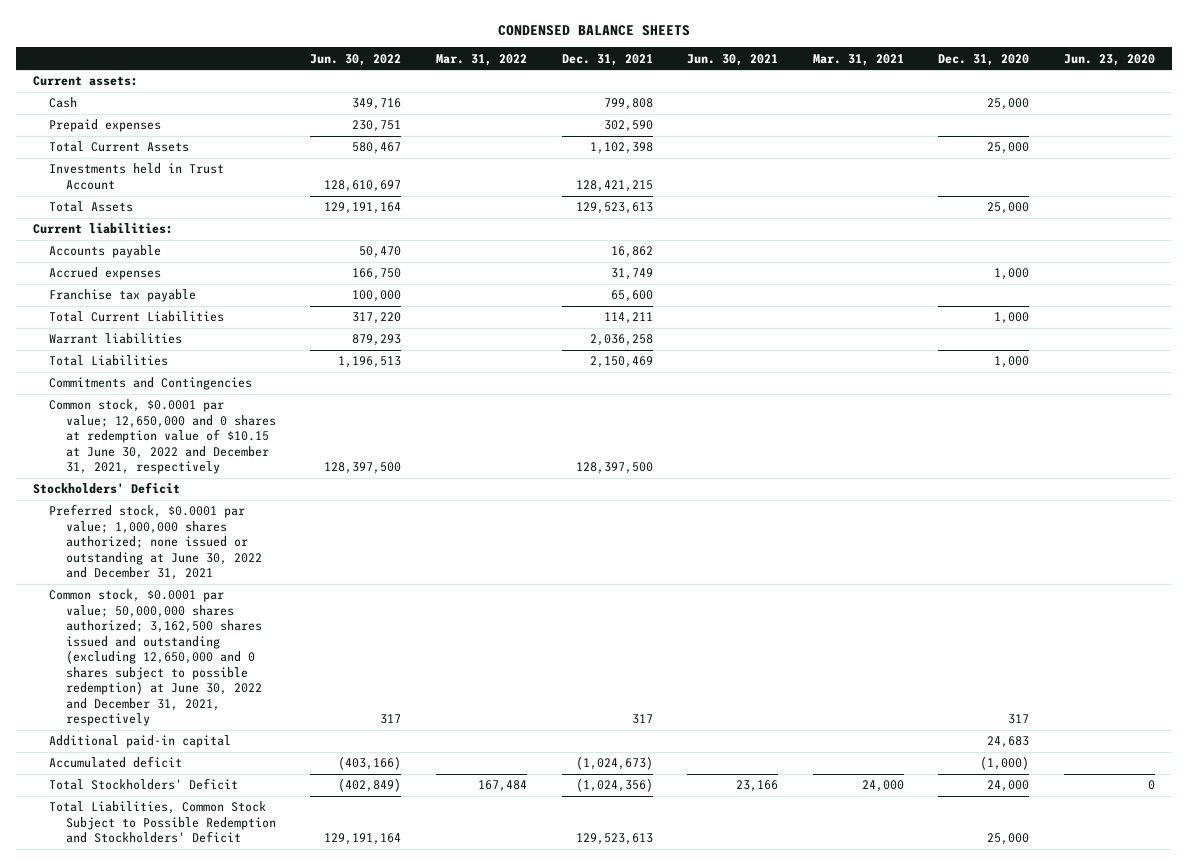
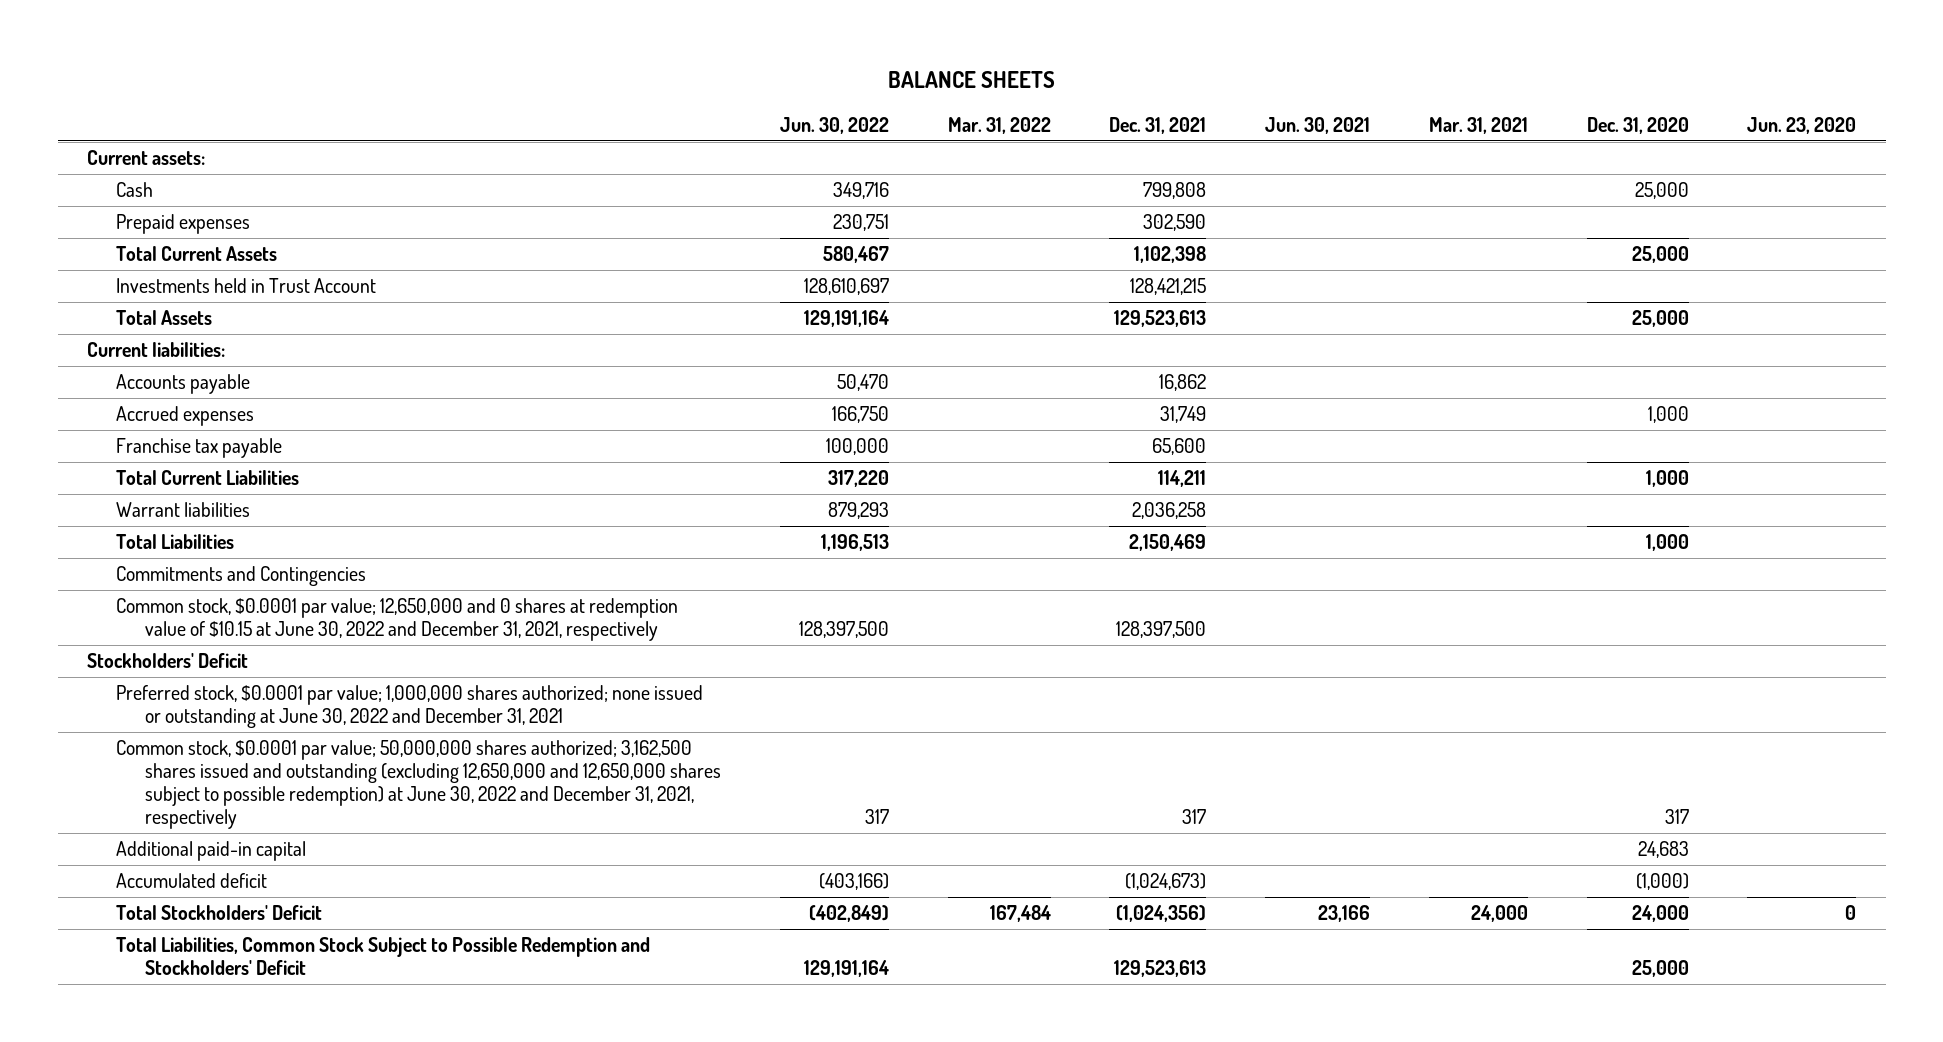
[497,24,690,36] CONDENSED BALANCE SHEETS -> [887,71,1055,89] BALANCE SHEETS
[49,589,262,727] Common stock, $0.0001 par value; 50,000,000 shares authorized; 3,162,500 shares issued and outstanding (excluding 12,650,000 and 0 shares subject to possible redemption) at June 30, 2022 and December 31, 2021, respectively -> [116,740,722,830] Common stock, $0.0001 par value; 50,000,000 shares authorized; 3,162,500 shares issued and outstanding (excluding 12,650,000 and 12,650,000 shares subject to possible redemption) at June 30, 2022 and December 31, 2021, respectively

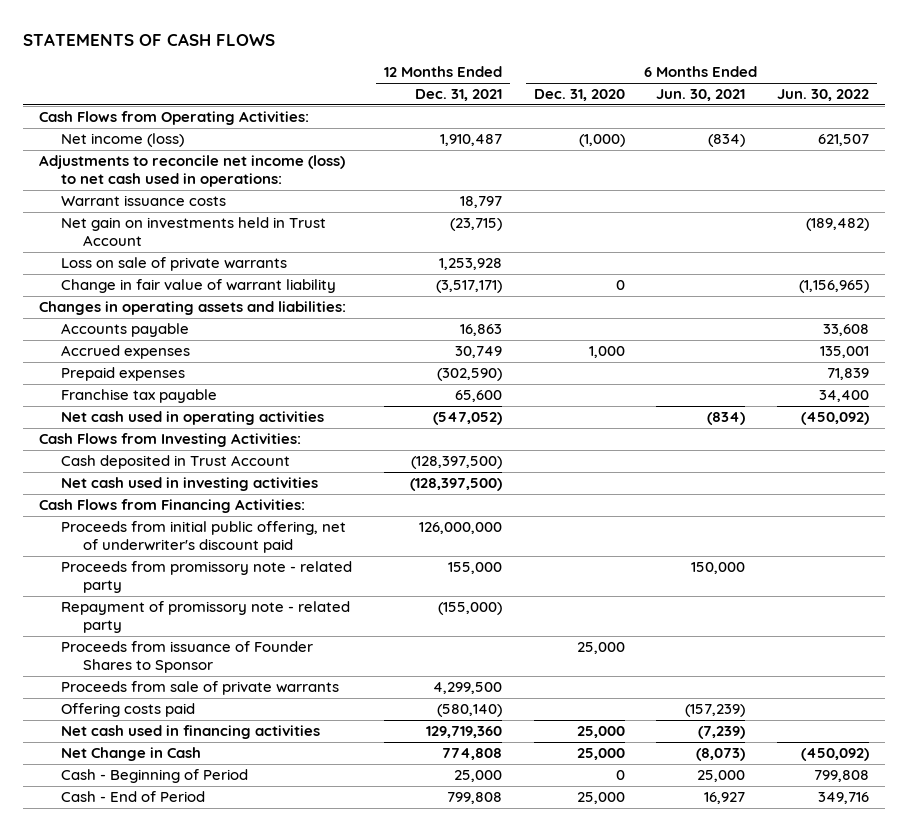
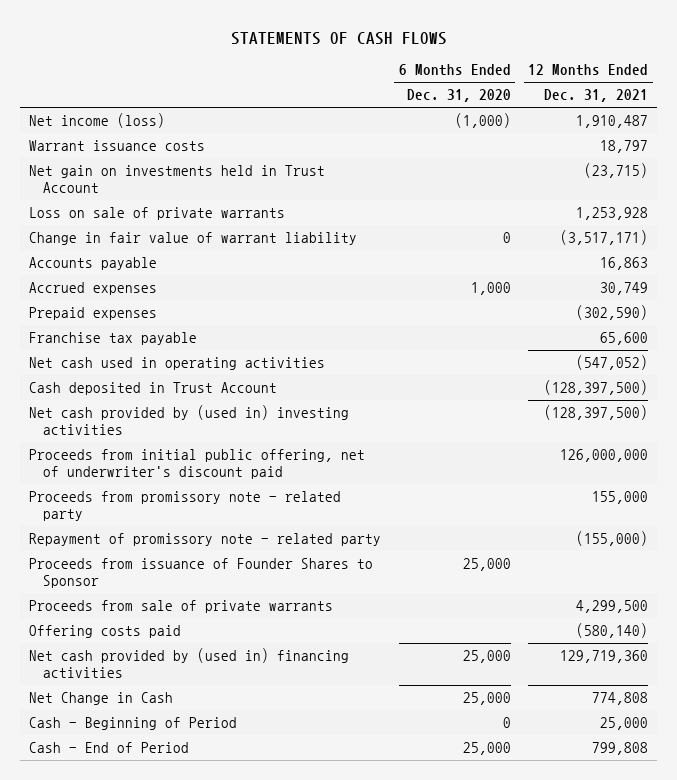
[656,89,746,102] Jun. 30, 2021 -> none
[777,89,870,102] Jun. 30, 2022 -> none
[39,111,310,126] Cash Flows from Operating Activities: -> none
[39,155,346,188] Adjustments to reconcile net income (loss) to net cash used in operations: -> none
[39,301,347,316] Changes in operating assets and liabilities: -> none
[39,433,302,448] Cash Flows from Investing Activities: -> none
[39,499,306,514] Cash Flows from Financing Activities: -> none
[61,477,319,492] Net cash used in investing activities -> [28,405,349,436] Net cash provided by (used in) investing activities
[61,725,321,740] Net cash used in financing activities -> [28,648,349,679] Net cash provided by (used in) financing activities

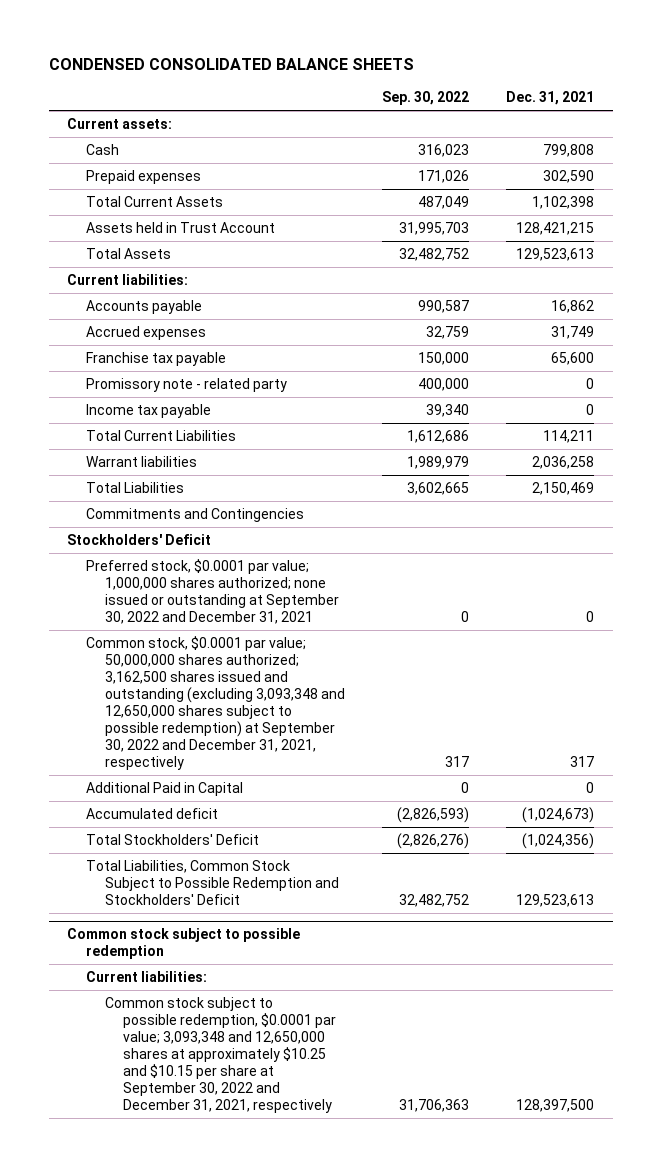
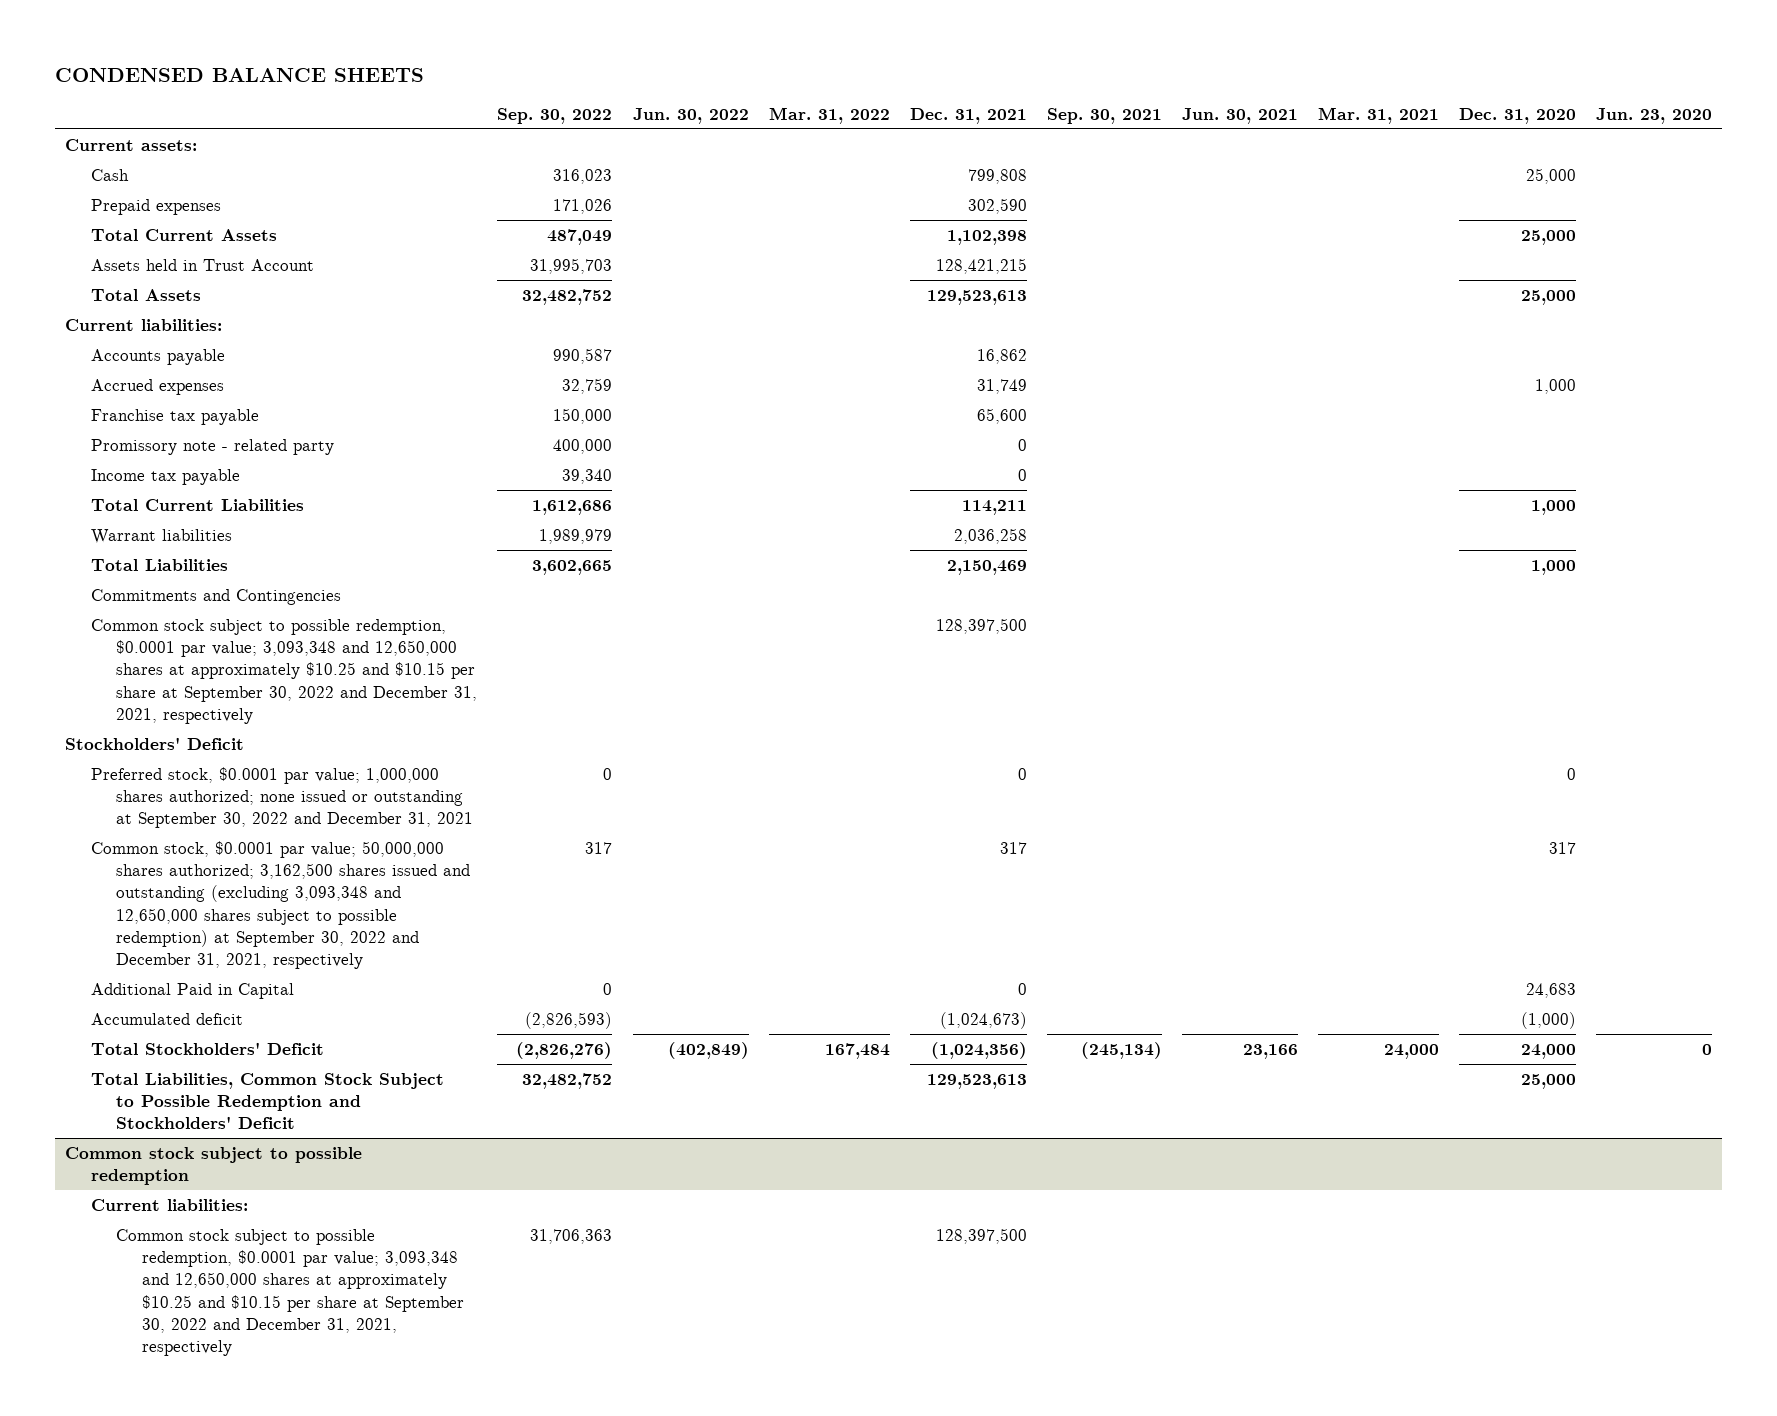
[48,58,414,71] CONDENSED CONSOLIDATED BALANCE SHEETS -> [54,67,424,82] CONDENSED BALANCE SHEETS
none -> [632,107,749,124] Jun. 30, 2022
none -> [768,106,890,124] Mar. 31, 2022
none -> [1046,107,1162,124] Sep. 30, 2021
none -> [1181,107,1298,124] Jun. 30, 2021
none -> [1318,106,1440,124] Mar. 31, 2021
none -> [1459,107,1577,124] Dec. 31, 2020
none -> [1596,107,1713,124] Jun. 23, 2020
none -> [90,618,478,724] Common stock subject to possible redemption, $0.0001 par value; 3,093,348 and 12,650,000 shares at approximately $10.25 and $10.15 per share at September 30, 2022 and December 31, 2021, respectively

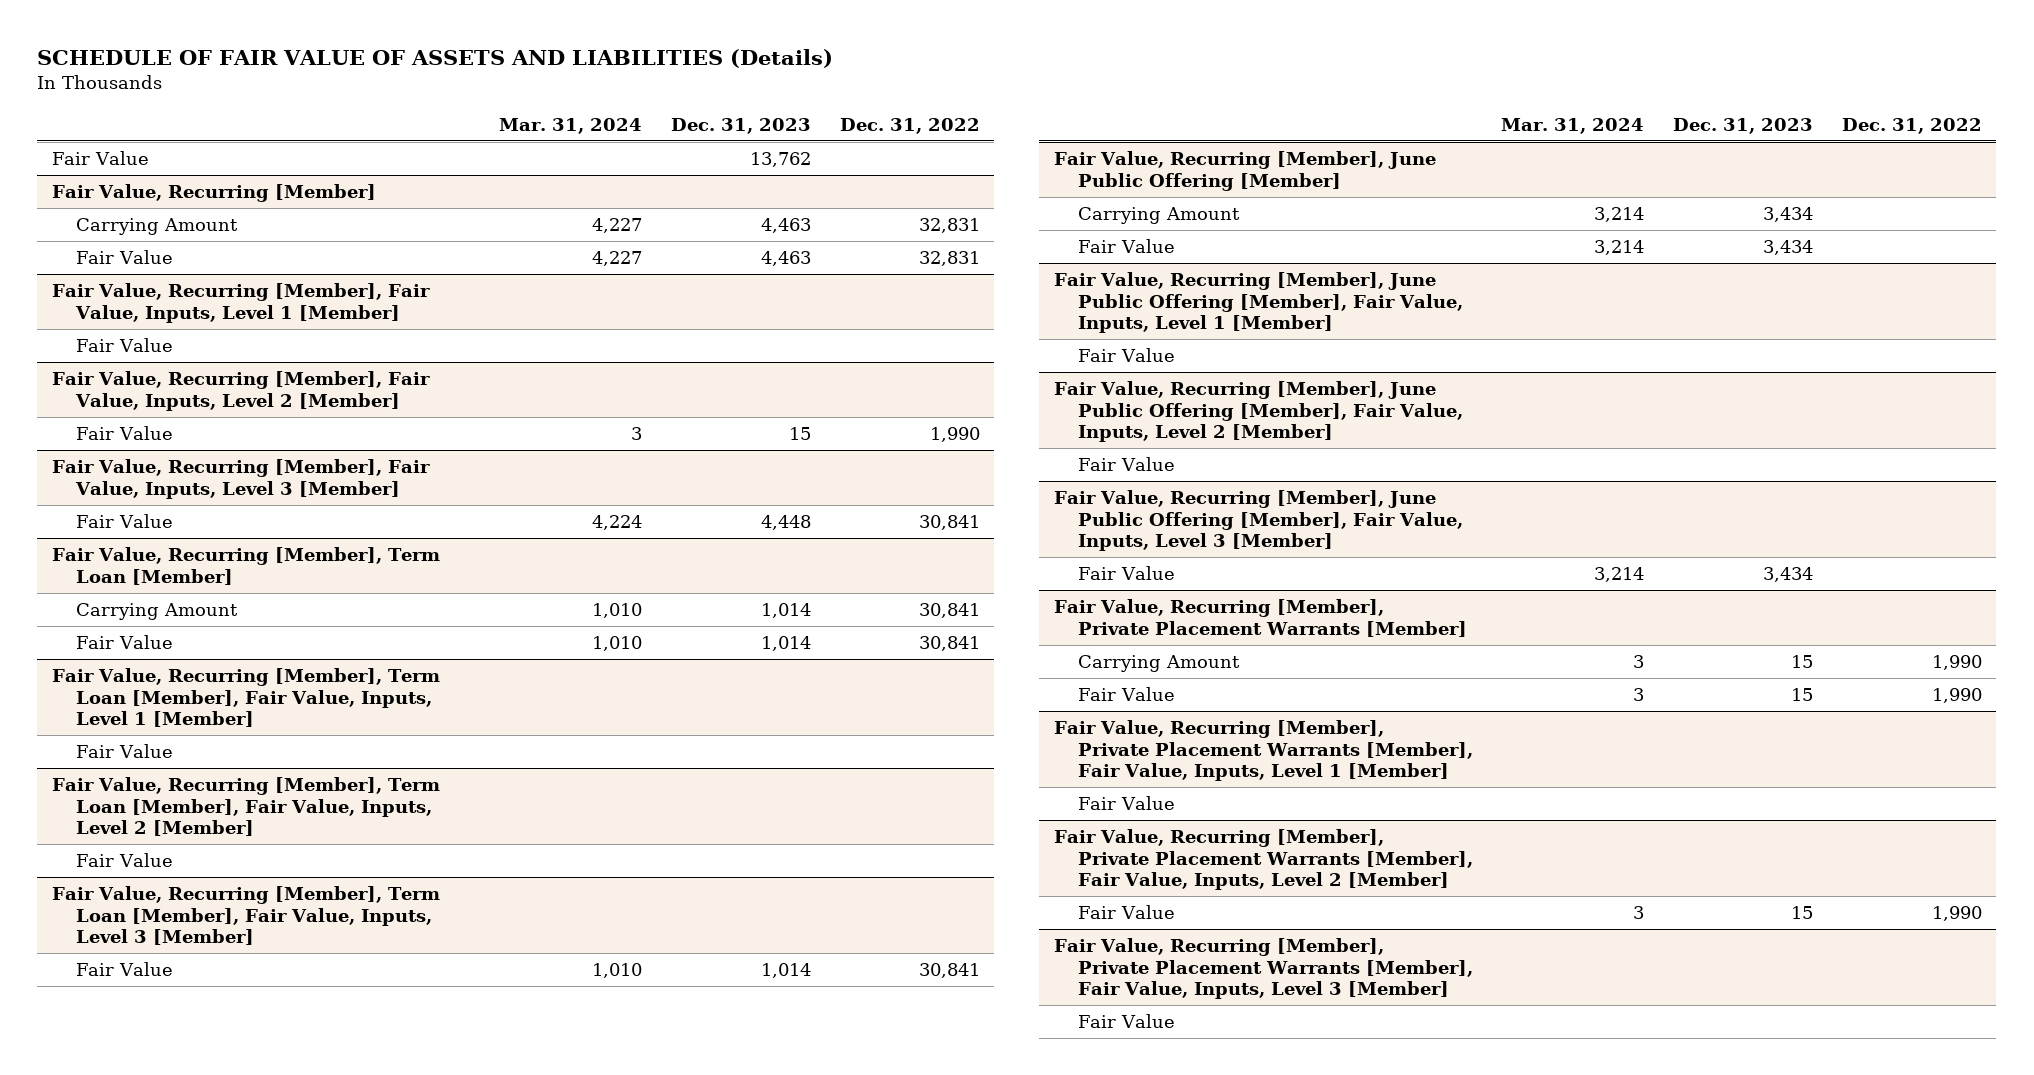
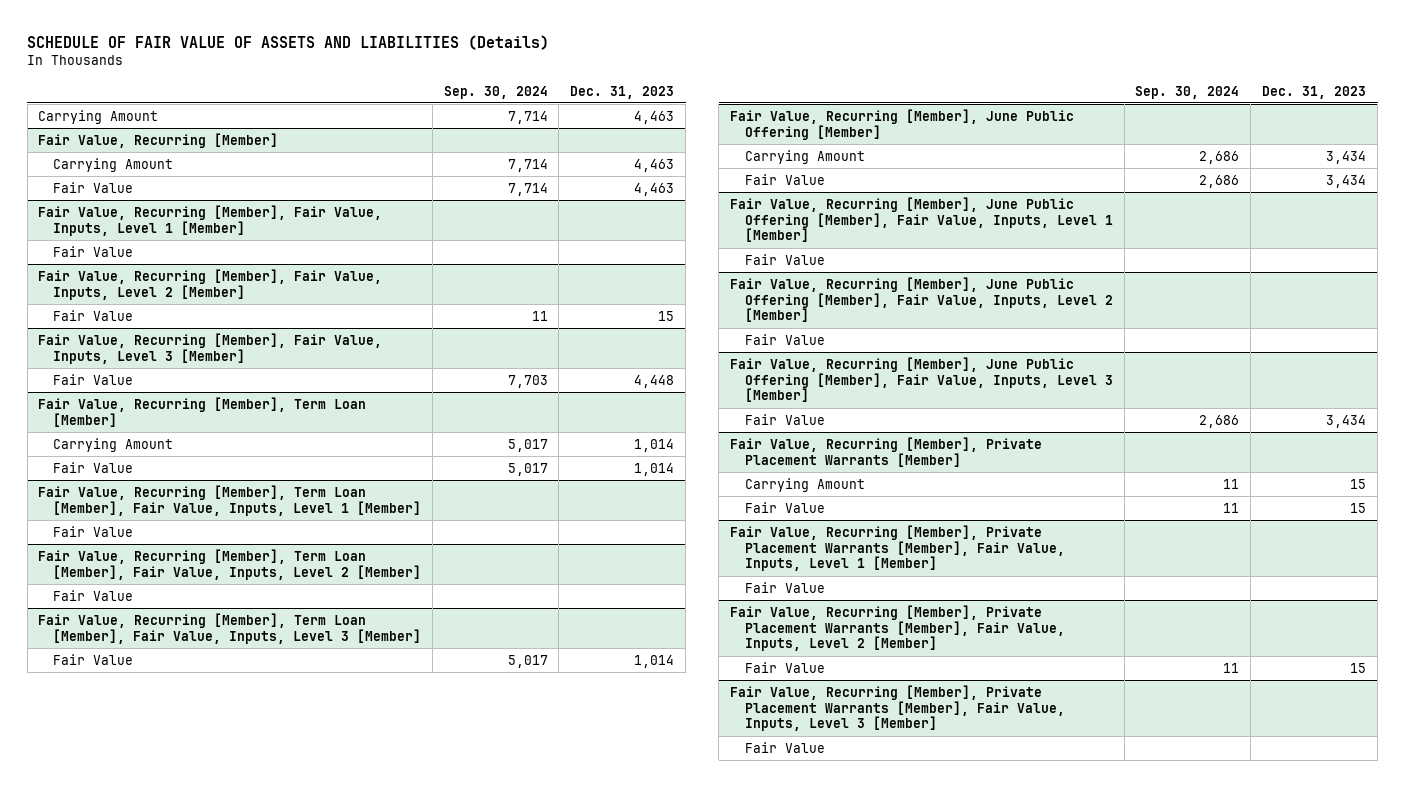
[499,117,643,134] Mar. 31, 2024 -> none
[839,117,980,134] Dec. 31, 2022 -> none
none -> [443,85,548,99] Sep. 30, 2024
[51,151,149,166] Fair Value -> none
none -> [38,109,159,124] Carrying Amount

